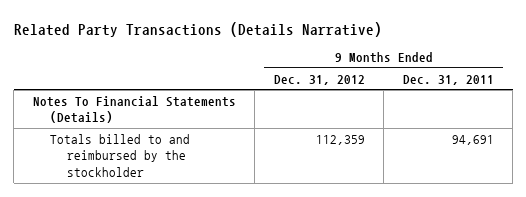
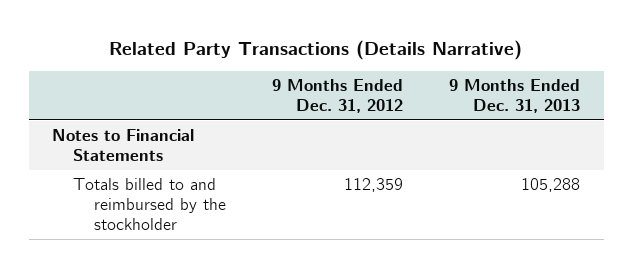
[402,74,494,85] Dec. 31, 2011 -> none
none -> [449,79,581,114] 9 Months Ended Dec. 31, 2013
[32,95,236,124] Notes To Financial Statements (Details) -> [52,128,195,162] Notes to Financial Statements

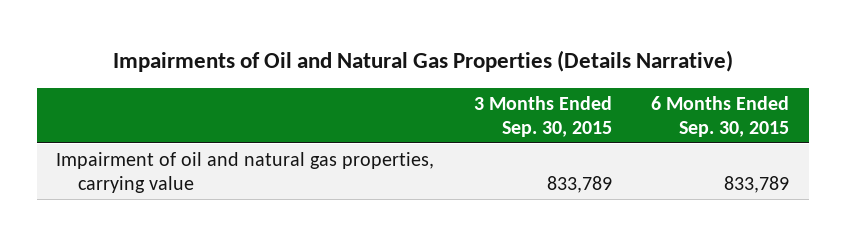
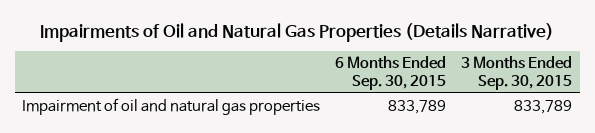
[56,152,435,193] Impairment of oil and natural gas properties, carrying value -> [22,97,321,115] Impairment of oil and natural gas properties

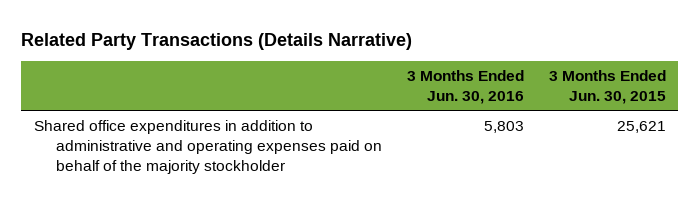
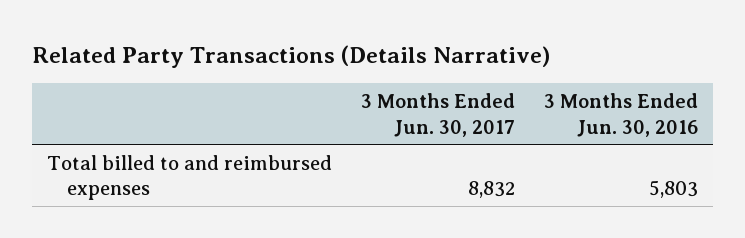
[548,70,666,105] 3 Months Ended Jun. 30, 2015 -> none
none -> [361,92,516,137] 3 Months Ended Jun. 30, 2017
[33,119,383,175] Shared office expenditures in addition to administrative and operating expenses paid on behalf of the majority stockholder -> [46,154,332,201] Total billed to and reimbursed expenses

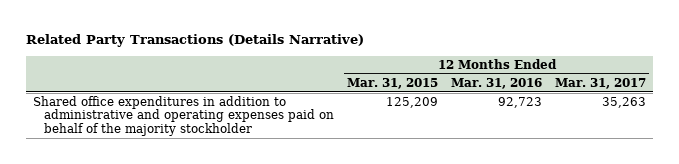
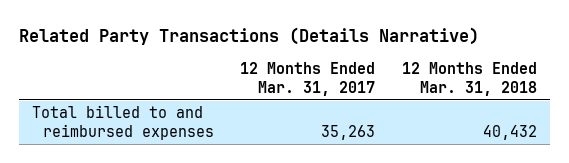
[346,77,438,89] Mar. 31, 2015 -> none
[451,77,543,89] Mar. 31, 2016 -> none
none -> [401,62,537,97] 12 Months Ended Mar. 31, 2018
[32,96,334,136] Shared office expenditures in addition to administrative and operating expenses paid on behalf of the majority stockholder -> [32,105,214,141] Total billed to and reimbursed expenses

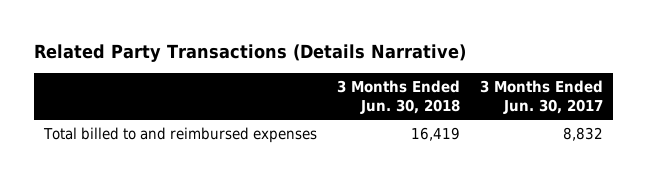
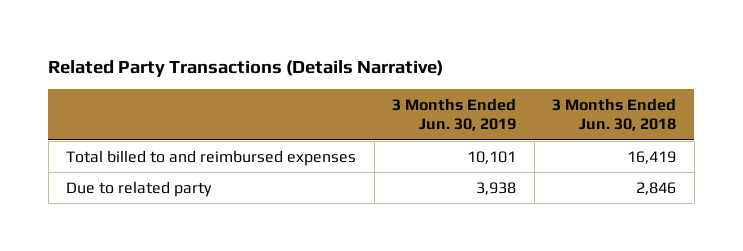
[479,79,603,115] 3 Months Ended Jun. 30, 2017 -> none
none -> [392,97,517,132] 3 Months Ended Jun. 30, 2019
none -> [66,180,213,197] Due to related party

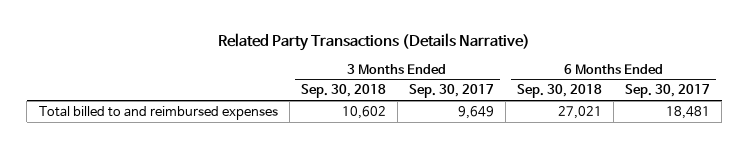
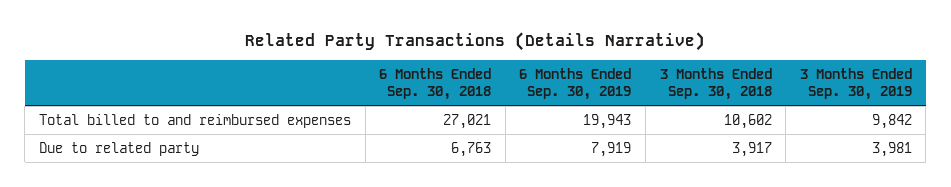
[408,84,494,99] Sep. 30, 2017 -> none
[625,84,711,99] Sep. 30, 2017 -> none
none -> [519,67,632,101] 6 Months Ended Sep. 30, 2019
none -> [799,67,912,101] 3 Months Ended Sep. 30, 2019
none -> [38,141,199,156] Due to related party

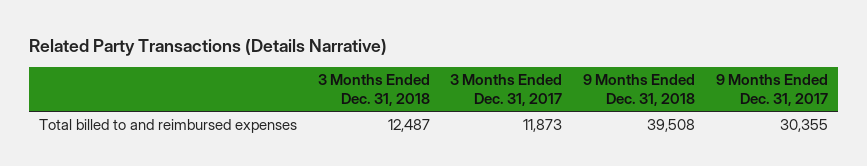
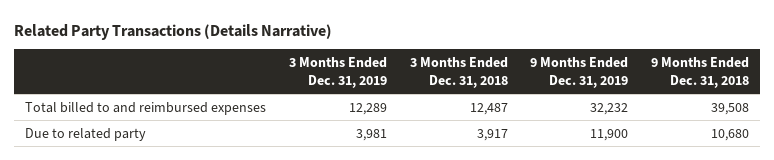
[450,73,563,107] 3 Months Ended Dec. 31, 2017 -> none
[715,73,828,107] 9 Months Ended Dec. 31, 2017 -> none
none -> [288,57,387,88] 3 Months Ended Dec. 31, 2019
none -> [530,57,629,88] 9 Months Ended Dec. 31, 2019
none -> [25,127,147,141] Due to related party

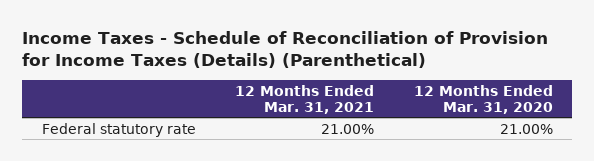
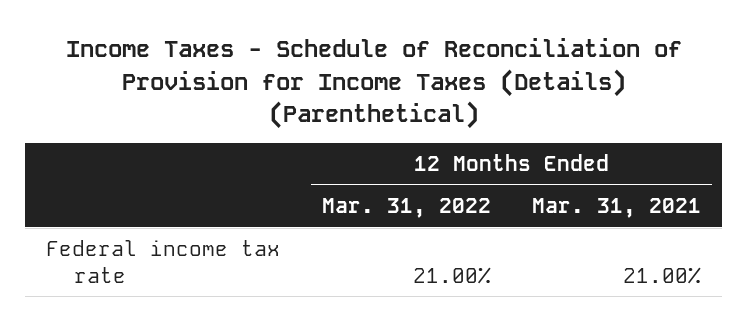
[413,84,553,115] 12 Months Ended Mar. 31, 2020 -> none
none -> [321,198,491,219] Mar. 31, 2022
[41,122,196,137] Federal statutory rate -> [45,240,280,283] Federal income tax rate

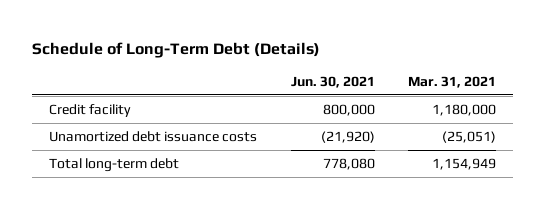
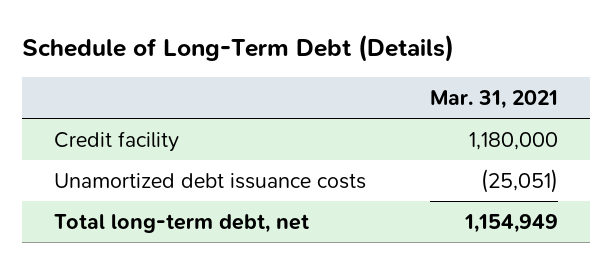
[290,75,375,88] Jun. 30, 2021 -> none
[49,157,180,172] Total long-term debt -> [54,213,310,233] Total long-term debt, net

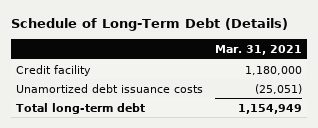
[54,213,310,233] Total long-term debt, net -> [16,102,146,114] Total long-term debt

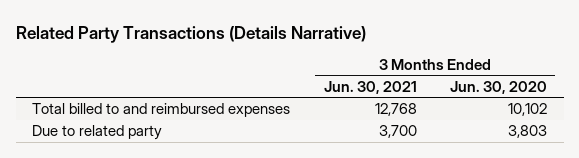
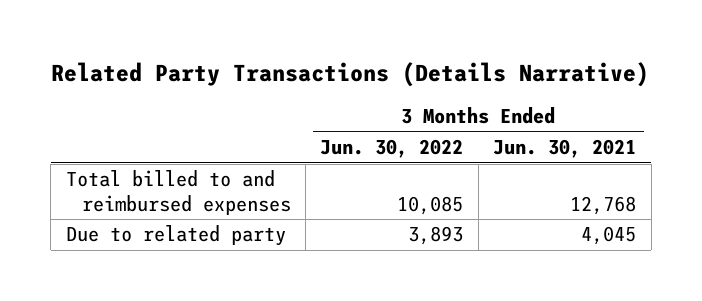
[449,80,547,94] Jun. 30, 2020 -> none
none -> [320,139,464,159] Jun. 30, 2022
[378,125,417,139] 3,700 -> [581,226,637,246] 4,045

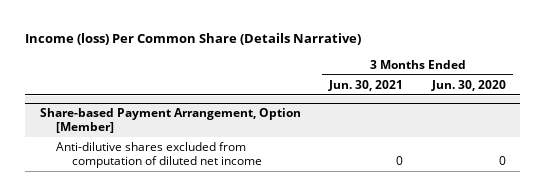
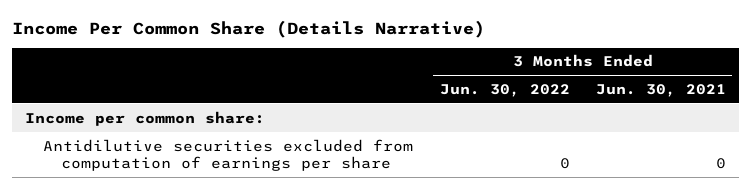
[25,33,362,46] Income (loss) Per Common Share (Details Narrative) -> [12,19,486,38] Income Per Common Share (Details Narrative)
[430,79,506,91] Jun. 30, 2020 -> none
none -> [439,83,570,97] Jun. 30, 2022
[39,108,301,134] Share-based Payment Arrangement, Option [Member] -> none
none -> [25,110,266,126] Income per common share:
[55,142,262,169] Anti-dilutive shares excluded from computation of diluted net income -> [43,138,414,171] Antidilutive securities excluded from computation of earnings per share

